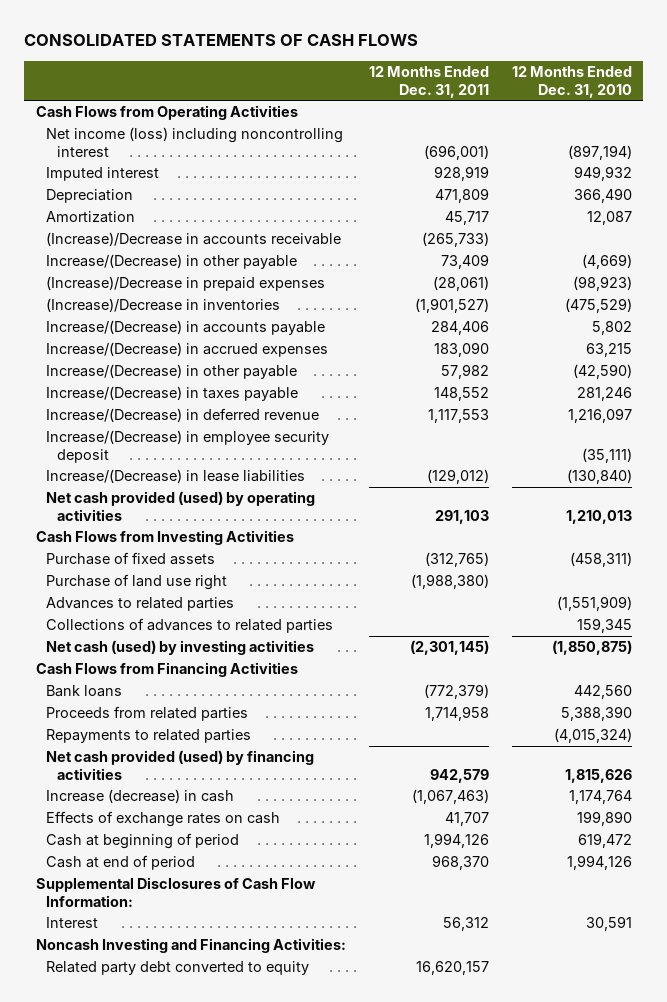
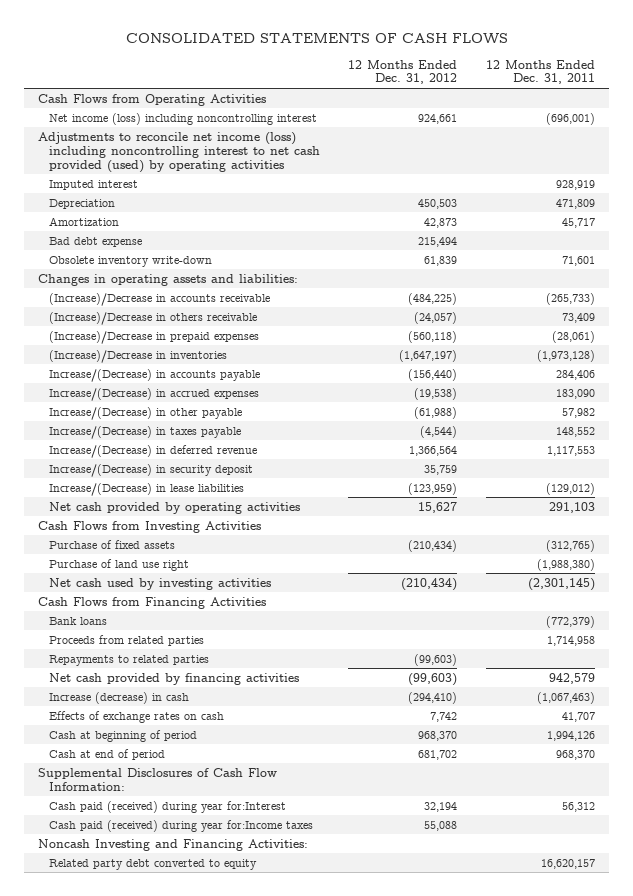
[511,66,632,98] 12 Months Ended Dec. 31, 2010 -> none
none -> [348,59,458,85] 12 Months Ended Dec. 31, 2012
none -> [38,131,321,173] Adjustments to reconcile net income (loss) including noncontrolling interest to net cash provided (used) by operating activities
none -> [49,236,143,247] Bad debt expense
none -> [49,255,213,267] Obsolete inventory write-down
none -> [38,273,299,286] Changes in operating assets and liabilities:
[46,254,298,270] Increase/(Decrease) in other payable -> [49,311,258,325] (Increase)/Decrease in others receivable
[414,298,489,314] (1,901,527) -> [536,349,595,362] (1,973,128)
[46,430,330,463] Increase/(Decrease) in employee security deposit -> [49,463,254,477] Increase/(Decrease) in security deposit
[46,491,316,521] Net cash provided (used) by operating activities -> [49,501,301,514] Net cash provided by operating activities
[46,597,235,612] Advances to related parties -> none
[46,618,334,634] Collections of advances to related parties -> none
[46,640,315,656] Net cash (used) by investing activities -> [49,577,272,590] Net cash used by investing activities
[46,750,315,780] Net cash provided (used) by financing activities -> [49,672,300,685] Net cash provided by financing activities
[46,917,99,929] Interest -> [49,800,287,813] Cash paid (received) during year for:Interest
none -> [49,819,314,832] Cash paid (received) during year for:Income taxes

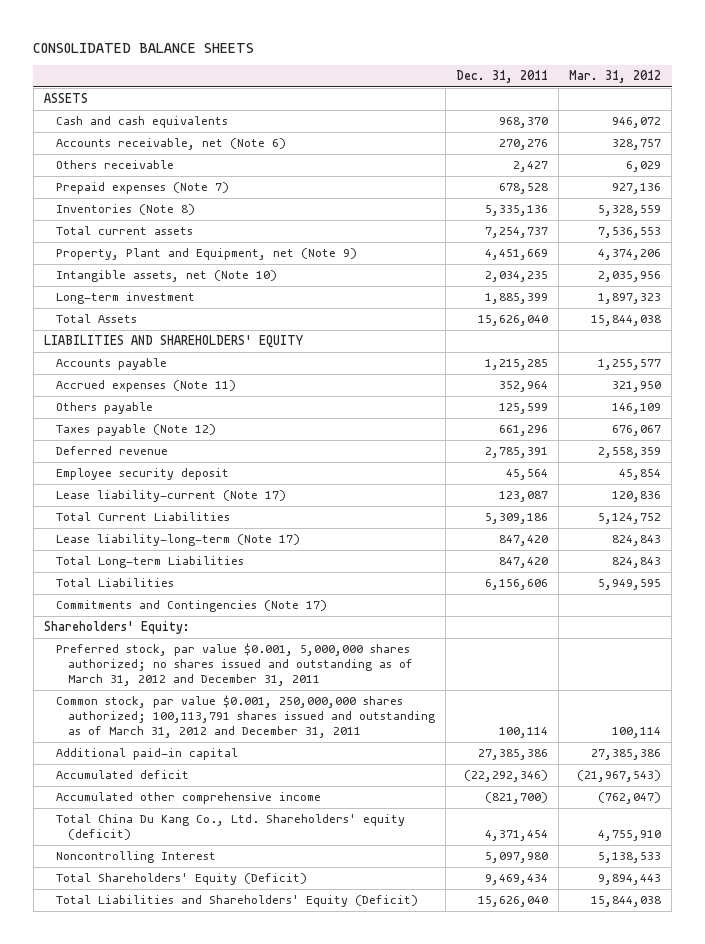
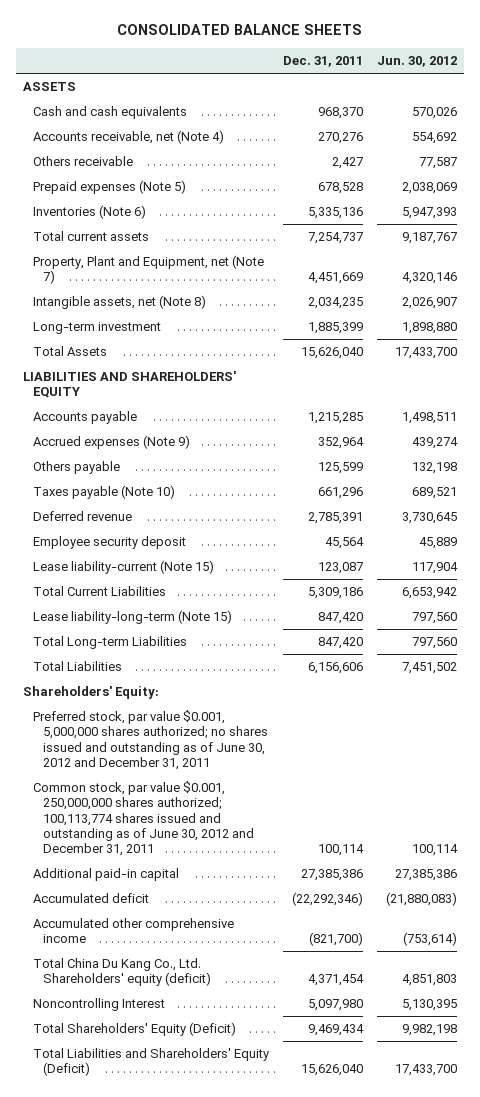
[569,70,662,84] Mar. 31, 2012 -> none
none -> [377,56,458,68] Jun. 30, 2012
[55,138,286,151] Accounts receivable, net (Note 6) -> [32,130,224,145] Accounts receivable, net (Note 4)
[55,182,229,195] Prepaid expenses (Note 7) -> [32,180,186,195] Prepaid expenses (Note 5)
[55,204,195,216] Inventories (Note 8) -> [32,205,146,220] Inventories (Note 6)
[55,248,357,261] Property, Plant and Equipment, net (Note 9) -> [32,255,264,285] Property, Plant and Equipment, net (Note 7)
[55,270,277,283] Intangible assets, net (Note 10) -> [32,295,206,310] Intangible assets, net (Note 8)
[55,380,236,393] Accrued expenses (Note 11) -> [32,435,190,450] Accrued expenses (Note 9)
[55,424,216,437] Taxes payable (Note 12) -> [32,485,175,500] Taxes payable (Note 10)
[55,490,286,503] Lease liability-current (Note 17) -> [32,560,214,575] Lease liability-current (Note 15)
[55,534,300,547] Lease liability-long-term (Note 17) -> [32,610,232,625] Lease liability-long-term (Note 15)
[55,600,327,613] Commitments and Contingencies (Note 17) -> none
[55,643,413,687] Preferred stock, par value $0.001, 5,000,000 shares authorized; no shares issued and outstanding as of March 31, 2012 and December 31, 2011 -> [32,710,268,770] Preferred stock, par value $0.001, 5,000,000 shares authorized; no shares issued and outstanding as of June 30, 2012 and December 31, 2011
[55,695,435,739] Common stock, par value $0.001, 250,000,000 shares authorized; 100,113,791 shares issued and outstanding as of March 31, 2012 and December 31, 2011 -> [32,781,254,857] Common stock, par value $0.001, 250,000,000 shares authorized; 100,113,774 shares issued and outstanding as of June 30, 2012 and December 31, 2011

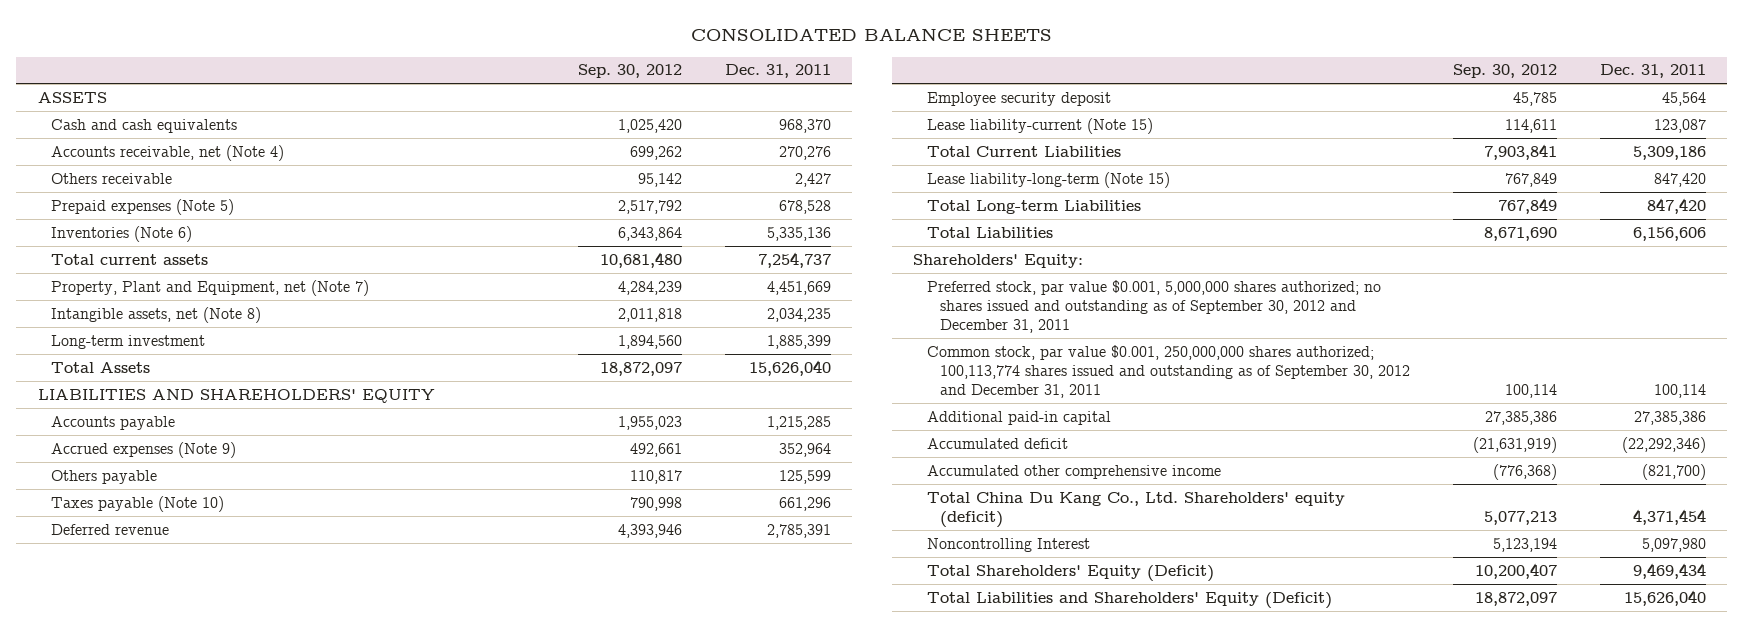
[377,56,458,68] Jun. 30, 2012 -> none
none -> [577,64,682,79] Sep. 30, 2012
[32,710,268,770] Preferred stock, par value $0.001, 5,000,000 shares authorized; no shares issued and outstanding as of June 30, 2012 and December 31, 2011 -> [926,279,1381,334] Preferred stock, par value $0.001, 5,000,000 shares authorized; no shares issued and outstanding as of September 30, 2012 and December 31, 2011
[32,781,254,857] Common stock, par value $0.001, 250,000,000 shares authorized; 100,113,774 shares issued and outstanding as of June 30, 2012 and December 31, 2011 -> [926,344,1411,399] Common stock, par value $0.001, 250,000,000 shares authorized; 100,113,774 shares issued and outstanding as of September 30, 2012 and December 31, 2011

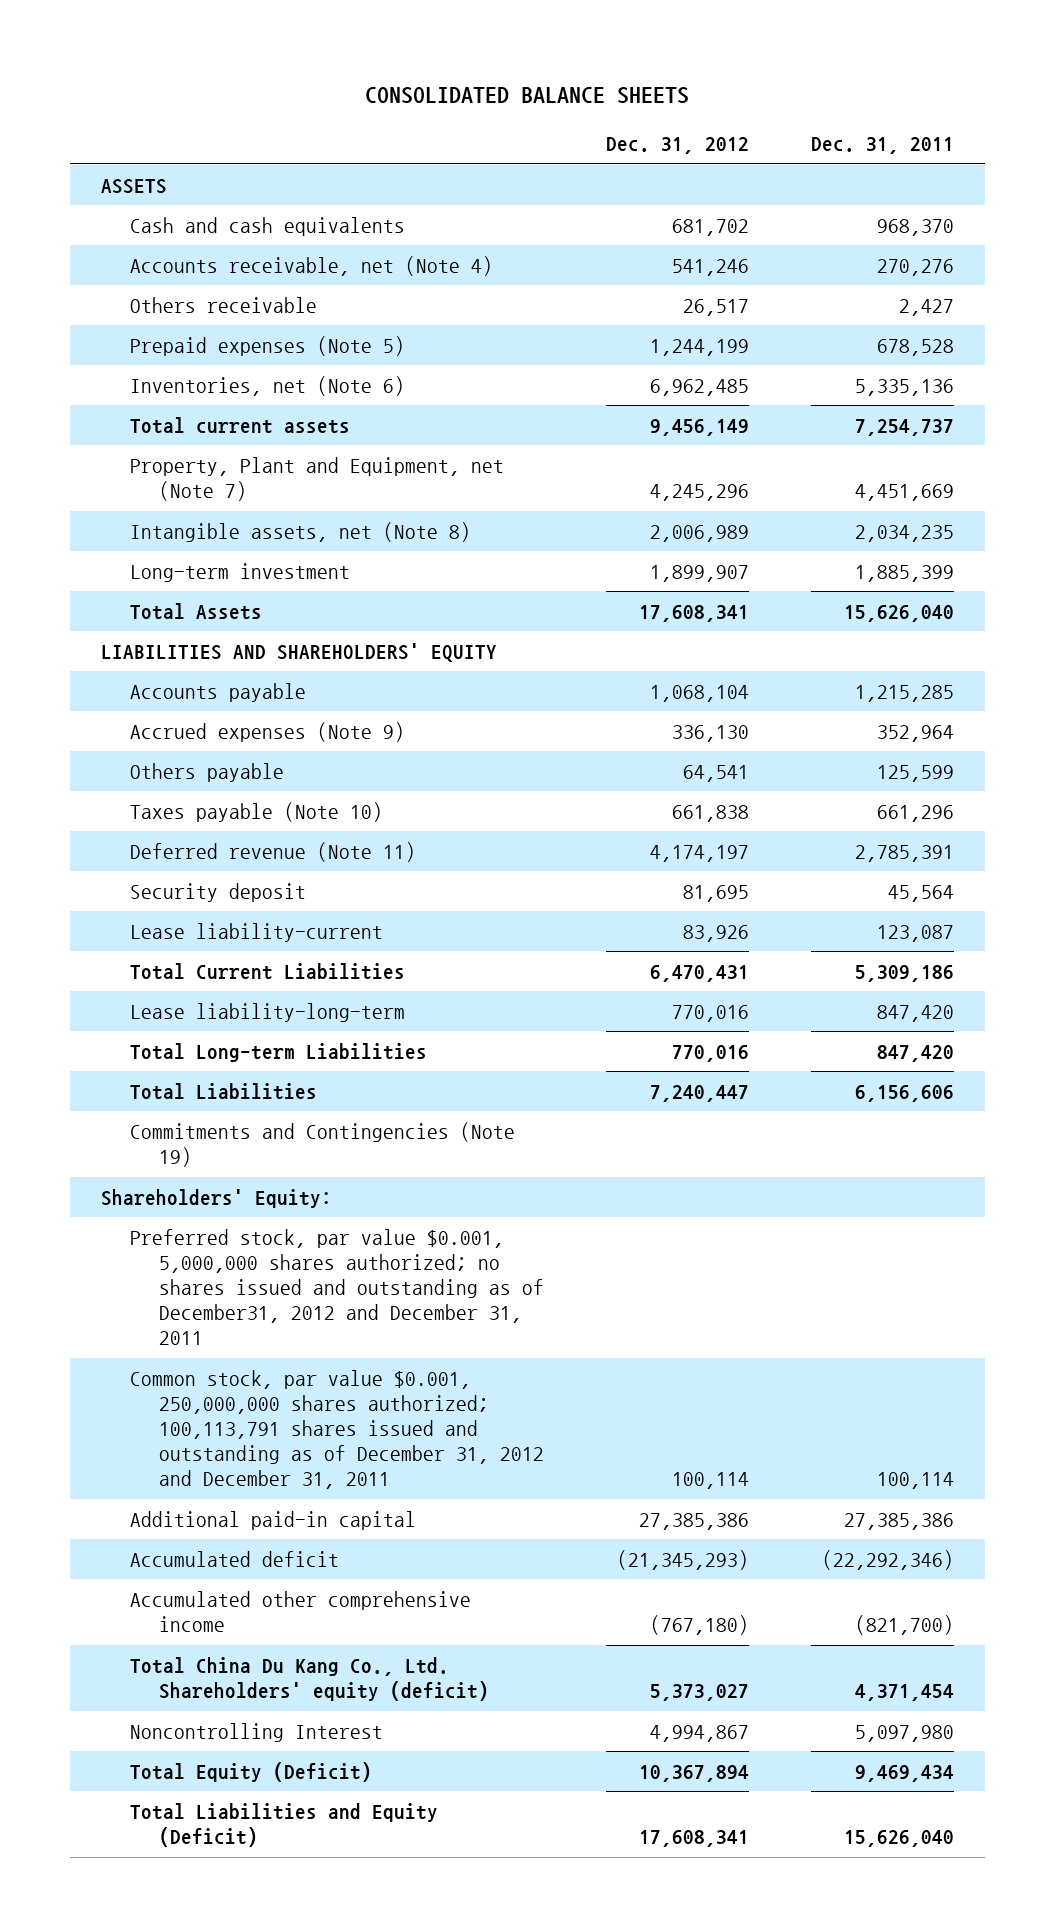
[577,64,682,79] Sep. 30, 2012 -> none
none -> [605,136,749,154] Dec. 31, 2012
[51,225,193,242] Inventories (Note 6) -> [129,375,405,396] Inventories, net (Note 6)
[51,523,170,535] Deferred revenue -> [129,841,416,862] Deferred revenue (Note 11)
[926,91,1111,106] Employee security deposit -> [129,882,306,902] Security deposit
[926,117,1153,134] Lease liability-current (Note 15) -> [129,922,383,942] Lease liability-current
[926,171,1170,188] Lease liability-long-term (Note 15) -> [129,1002,405,1022] Lease liability-long-term
none -> [129,1121,515,1167] Commitments and Contingencies (Note 19)
[926,279,1381,334] Preferred stock, par value $0.001, 5,000,000 shares authorized; no shares issued and outstanding as of September 30, 2012 and December 31, 2011 -> [129,1228,545,1346] Preferred stock, par value $0.001, 5,000,000 shares authorized; no shares issued and outstanding as of December31, 2012 and December 31, 2011
[926,344,1411,399] Common stock, par value $0.001, 250,000,000 shares authorized; 100,113,774 shares issued and outstanding as of September 30, 2012 and December 31, 2011 -> [129,1369,545,1490] Common stock, par value $0.001, 250,000,000 shares authorized; 100,113,791 shares issued and outstanding as of December 31, 2012 and December 31, 2011
[926,564,1214,582] Total Shareholders' Equity (Deficit) -> [129,1761,372,1782] Total Equity (Deficit)
[926,591,1332,609] Total Liabilities and Shareholders' Equity (Deficit) -> [129,1802,438,1847] Total Liabilities and Equity (Deficit)

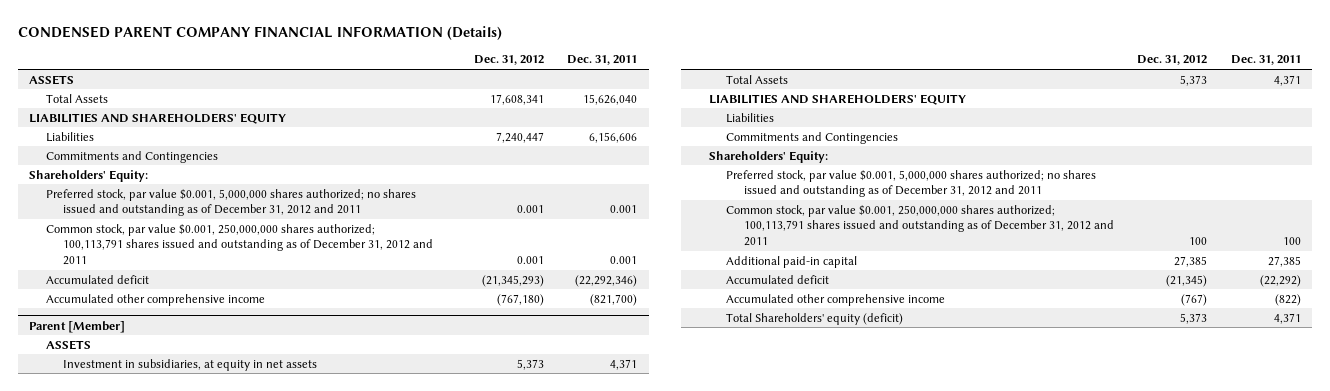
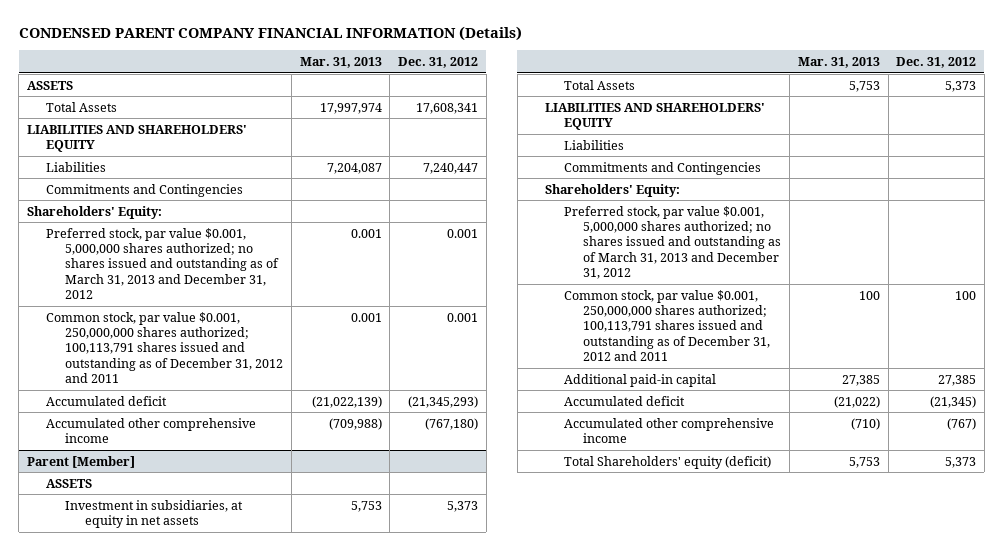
[567,55,638,66] Dec. 31, 2011 -> none
none -> [299,57,382,69] Mar. 31, 2013
[46,188,417,217] Preferred stock, par value $0.001, 5,000,000 shares authorized; no shares issued and outstanding as of December 31, 2012 and 2011 -> [46,227,280,300] Preferred stock, par value $0.001, 5,000,000 shares authorized; no shares issued and outstanding as of March 31, 2013 and December 31, 2012
[726,169,1097,198] Preferred stock, par value $0.001, 5,000,000 shares authorized; no shares issued and outstanding as of December 31, 2012 and 2011 -> [563,205,781,280] Preferred stock, par value $0.001, 5,000,000 shares authorized; no shares issued and outstanding as of March 31, 2013 and December 31, 2012

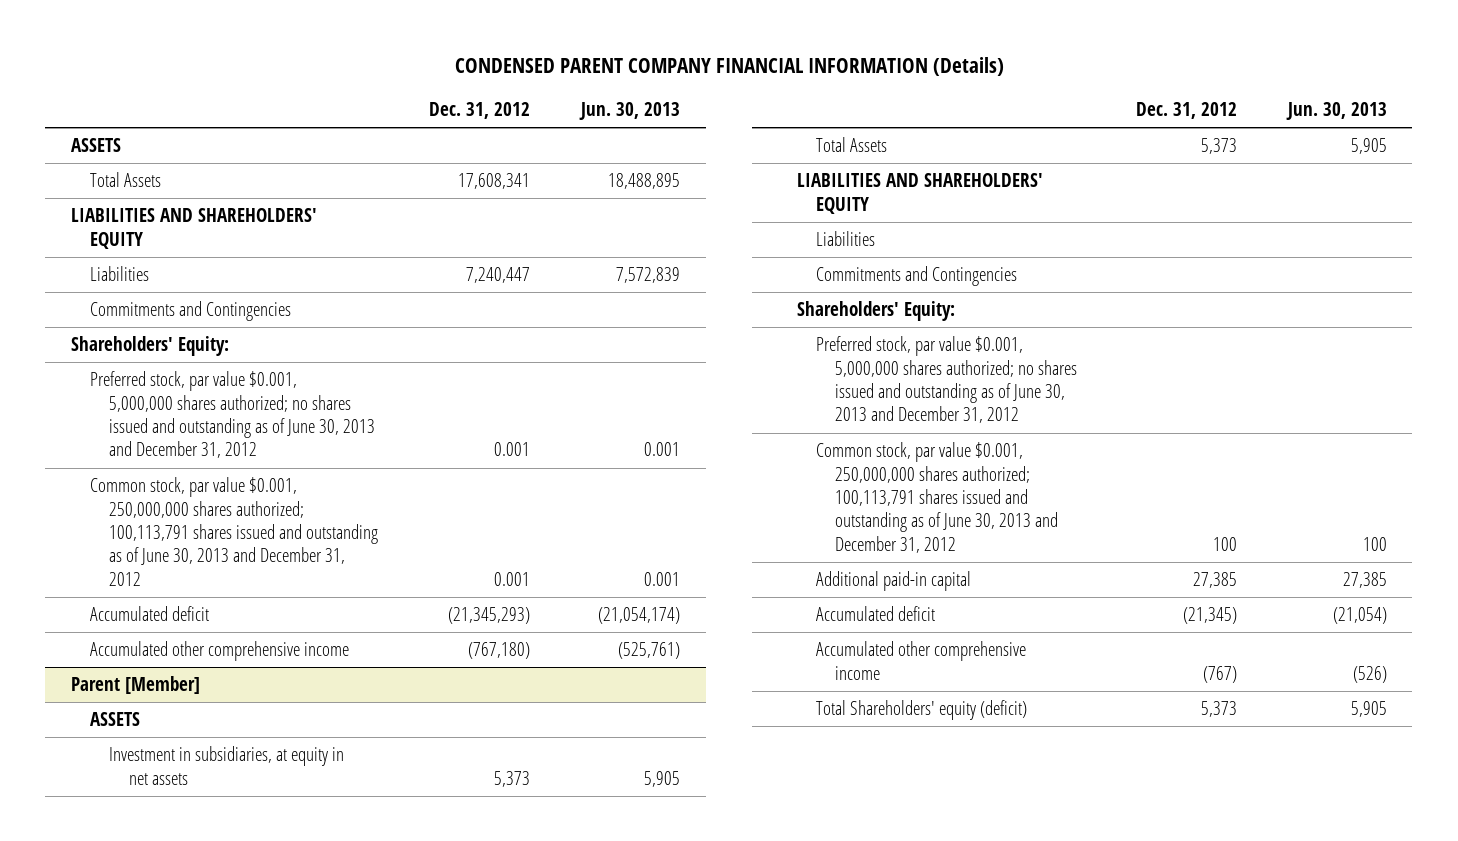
[299,57,382,69] Mar. 31, 2013 -> none
none -> [579,101,681,120] Jun. 30, 2013
[46,227,280,300] Preferred stock, par value $0.001, 5,000,000 shares authorized; no shares issued and outstanding as of March 31, 2013 and December 31, 2012 -> [89,371,376,459] Preferred stock, par value $0.001, 5,000,000 shares authorized; no shares issued and outstanding as of June 30, 2013 and December 31, 2012
[46,311,284,384] Common stock, par value $0.001, 250,000,000 shares authorized; 100,113,791 shares issued and outstanding as of December 31, 2012 and 2011 -> [89,477,379,586] Common stock, par value $0.001, 250,000,000 shares authorized; 100,113,791 shares issued and outstanding as of June 30, 2013 and December 31, 2012
[563,205,781,280] Preferred stock, par value $0.001, 5,000,000 shares authorized; no shares issued and outstanding as of March 31, 2013 and December 31, 2012 -> [815,336,1078,424] Preferred stock, par value $0.001, 5,000,000 shares authorized; no shares issued and outstanding as of June 30, 2013 and December 31, 2012
[563,289,770,362] Common stock, par value $0.001, 250,000,000 shares authorized; 100,113,791 shares issued and outstanding as of December 31, 2012 and 2011 -> [815,442,1059,553] Common stock, par value $0.001, 250,000,000 shares authorized; 100,113,791 shares issued and outstanding as of June 30, 2013 and December 31, 2012

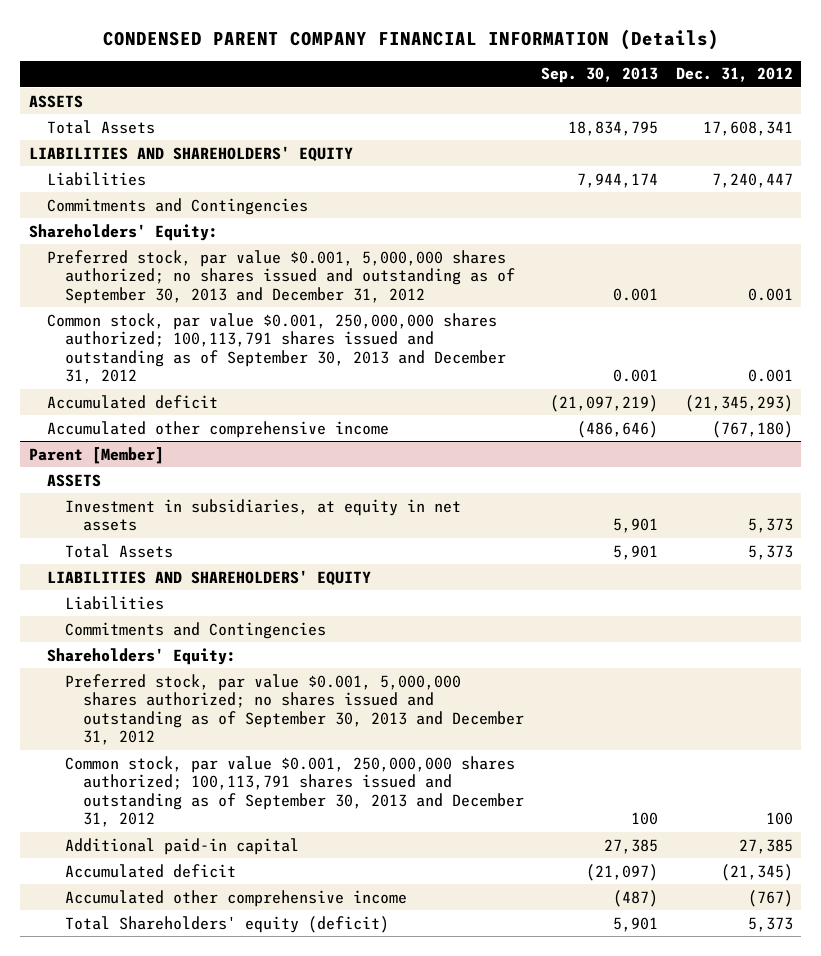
[579,101,681,120] Jun. 30, 2013 -> none
none -> [541,67,659,84] Sep. 30, 2013
[89,371,376,459] Preferred stock, par value $0.001, 5,000,000 shares authorized; no shares issued and outstanding as of June 30, 2013 and December 31, 2012 -> [46,249,515,304] Preferred stock, par value $0.001, 5,000,000 shares authorized; no shares issued and outstanding as of September 30, 2013 and December 31, 2012
[89,477,379,586] Common stock, par value $0.001, 250,000,000 shares authorized; 100,113,791 shares issued and outstanding as of June 30, 2013 and December 31, 2012 -> [46,312,506,385] Common stock, par value $0.001, 250,000,000 shares authorized; 100,113,791 shares issued and outstanding as of September 30, 2013 and December 31, 2012
[815,336,1078,424] Preferred stock, par value $0.001, 5,000,000 shares authorized; no shares issued and outstanding as of June 30, 2013 and December 31, 2012 -> [64,673,524,746] Preferred stock, par value $0.001, 5,000,000 shares authorized; no shares issued and outstanding as of September 30, 2013 and December 31, 2012
[815,442,1059,553] Common stock, par value $0.001, 250,000,000 shares authorized; 100,113,791 shares issued and outstanding as of June 30, 2013 and December 31, 2012 -> [64,755,524,828] Common stock, par value $0.001, 250,000,000 shares authorized; 100,113,791 shares issued and outstanding as of September 30, 2013 and December 31, 2012

